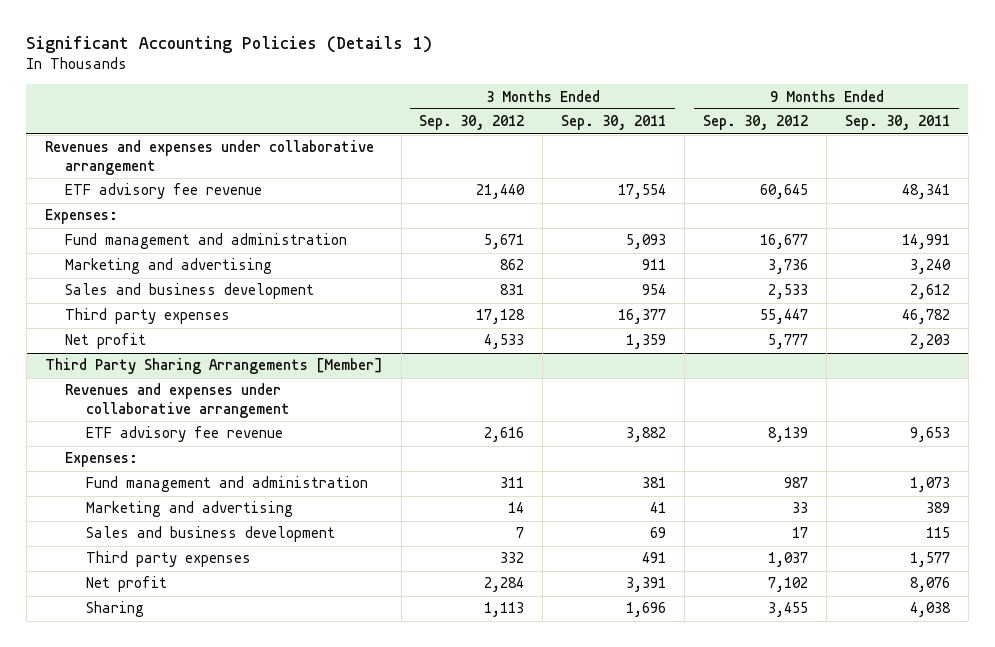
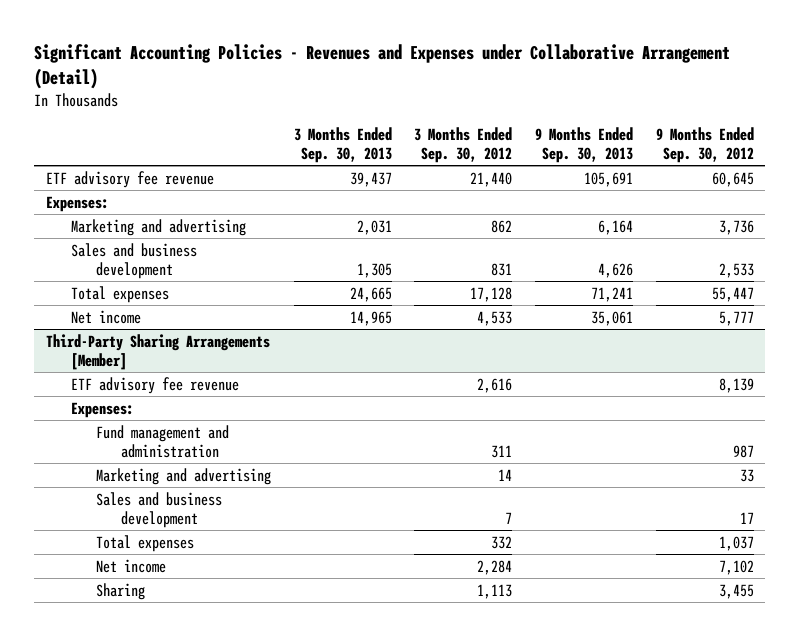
[26,36,433,54] Significant Accounting Policies (Details 1) -> [34,44,731,90] Significant Accounting Policies - Revenues and Expenses under Collaborative Arrangement (Detail)
[561,115,667,131] Sep. 30, 2011 -> none
[844,115,950,131] Sep. 30, 2011 -> none
none -> [293,126,392,164] 3 Months Ended Sep. 30, 2013
none -> [534,126,633,164] 9 Months Ended Sep. 30, 2013
[44,140,374,175] Revenues and expenses under collaborative arrangement -> none
[65,233,348,250] Fund management and administration -> none
[65,383,290,418] Revenues and expenses under collaborative arrangement -> none
[65,308,231,325] Third party expenses -> [70,285,169,303] Total expenses
[65,333,147,350] Net profit -> [70,309,141,324] Net income
[44,358,383,375] Third Party Sharing Arrangements [Member] -> [45,333,270,370] Third-Party Sharing Arrangements [Member]
[85,551,251,568] Third party expenses -> [95,534,194,552] Total expenses
[85,576,167,593] Net profit -> [95,558,166,573] Net income

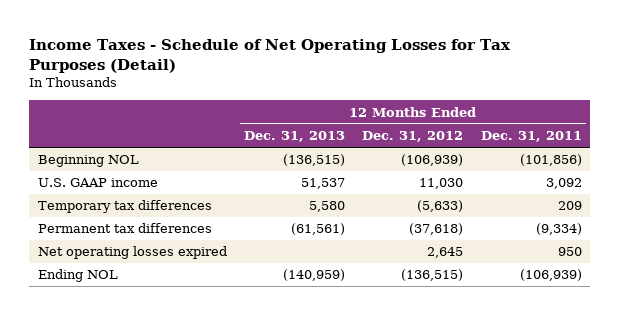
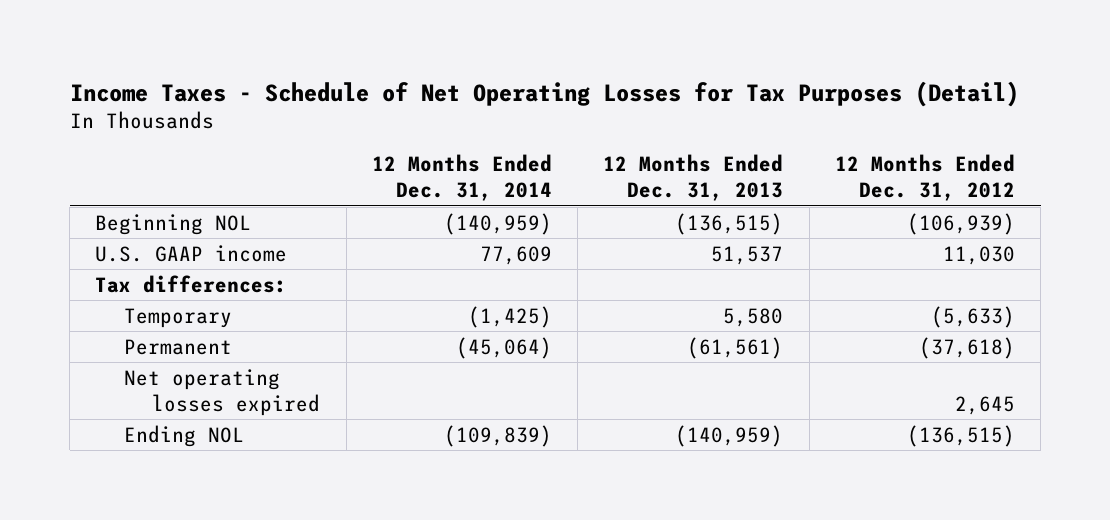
[480,131,582,143] Dec. 31, 2011 -> none
none -> [371,154,552,202] 12 Months Ended Dec. 31, 2014
none -> [95,274,288,293] Tax differences:
[37,200,212,214] Temporary tax differences -> [123,307,232,328] Temporary
[37,223,212,234] Permanent tax differences -> [123,338,232,355] Permanent

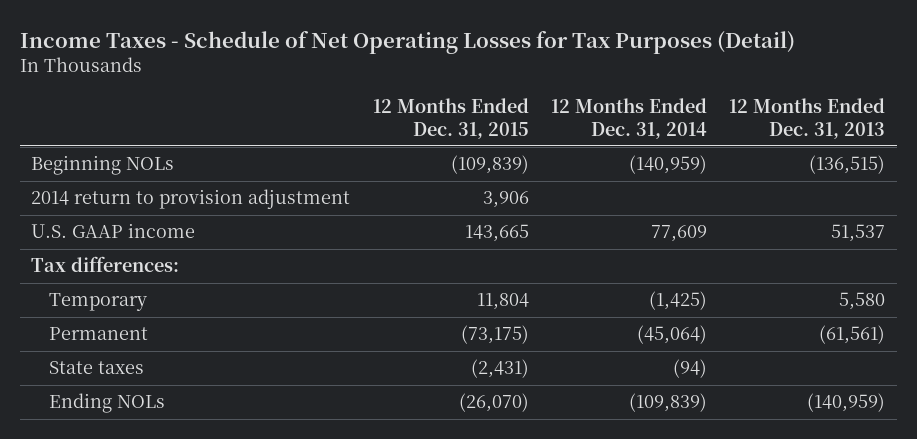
[834,154,1015,202] 12 Months Ended Dec. 31, 2012 -> none
none -> [372,97,529,139] 12 Months Ended Dec. 31, 2015
[95,213,252,235] Beginning NOL -> [31,155,175,176] Beginning NOLs
none -> [31,189,351,210] 2014 return to provision adjustment
[123,368,321,416] Net operating losses expired -> none
none -> [48,361,144,375] State taxes
[123,424,244,447] Ending NOL -> [48,393,165,414] Ending NOLs

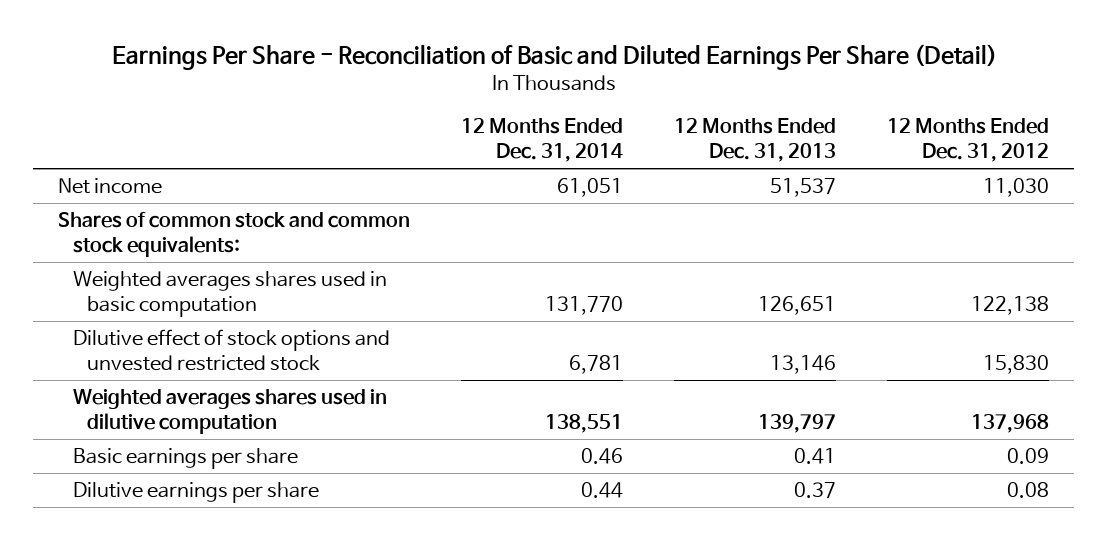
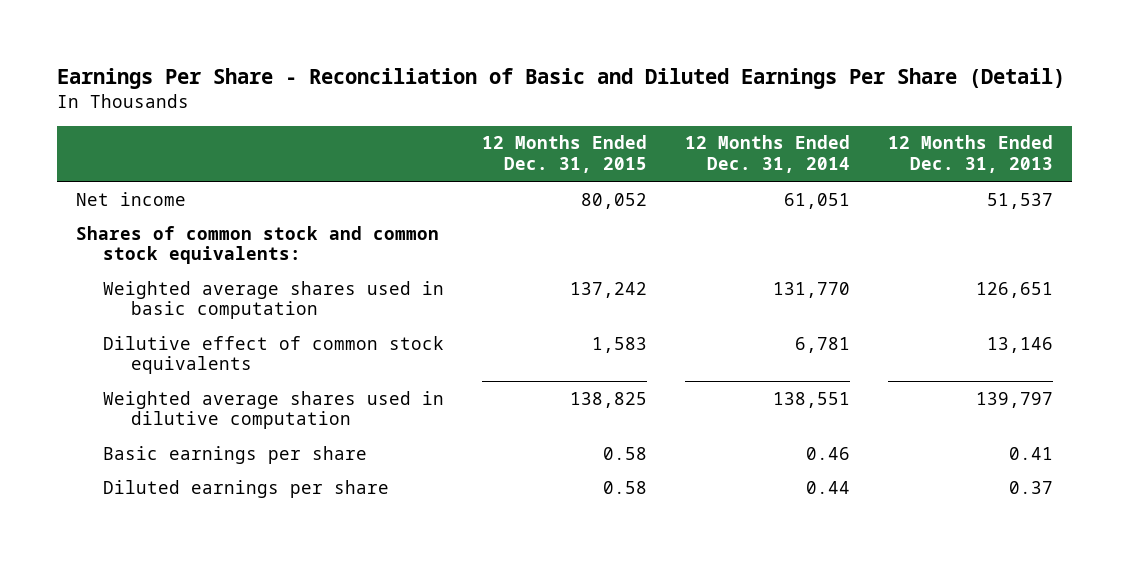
[886,118,1049,163] 12 Months Ended Dec. 31, 2012 -> none
none -> [482,135,648,174] 12 Months Ended Dec. 31, 2015
[72,271,387,318] Weighted averages shares used in basic computation -> [103,280,445,320] Weighted average shares used in basic computation
[72,329,390,372] Dilutive effect of stock options and unvested restricted stock -> [103,335,445,375] Dilutive effect of common stock equivalents
[72,389,387,435] Weighted averages shares used in dilutive computation -> [103,390,445,430] Weighted average shares used in dilutive computation
[72,482,319,504] Dilutive earnings per share -> [103,479,390,498] Diluted earnings per share

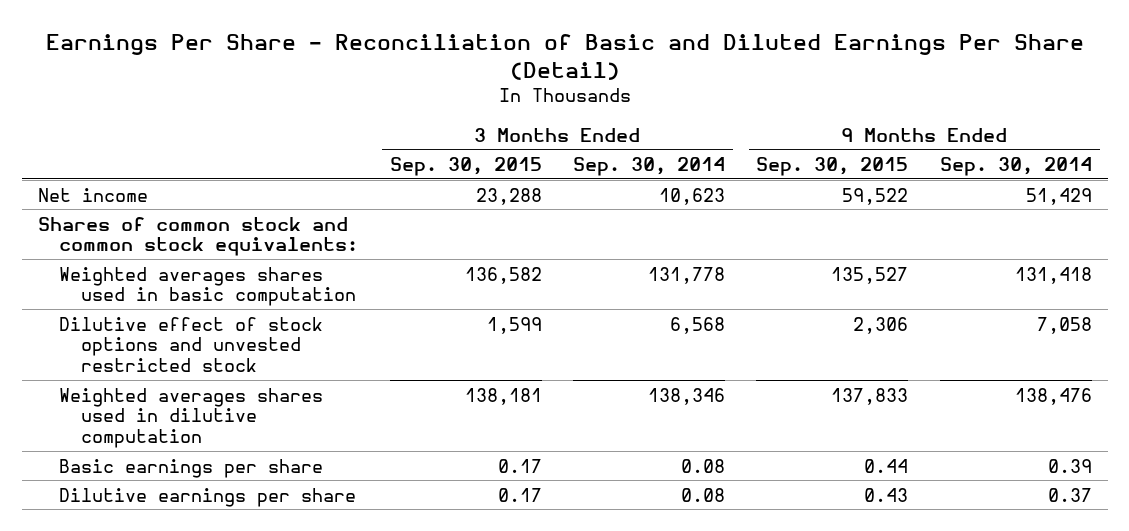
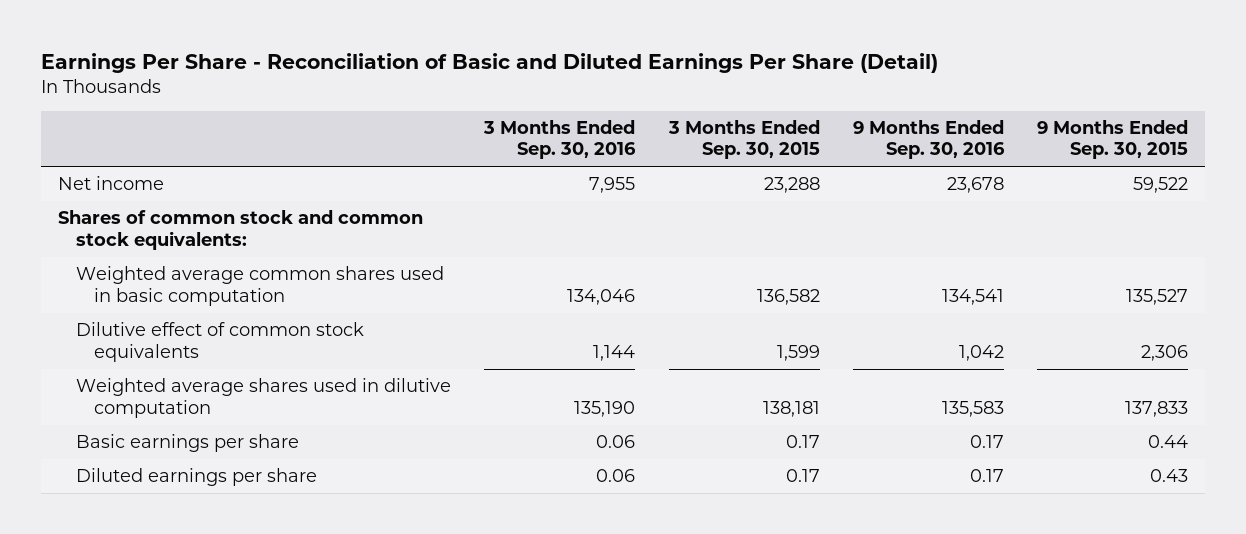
[572,156,725,176] Sep. 30, 2014 -> none
[939,156,1092,176] Sep. 30, 2014 -> none
none -> [483,120,637,160] 3 Months Ended Sep. 30, 2016
none -> [852,120,1005,160] 9 Months Ended Sep. 30, 2016
[59,266,356,307] Weighted averages shares used in basic computation -> [75,266,444,306] Weighted average common shares used in basic computation
[59,316,324,373] Dilutive effect of stock options and unvested restricted stock -> [75,322,364,362] Dilutive effect of common stock equivalents
[59,387,324,449] Weighted averages shares used in dilutive computation -> [75,378,451,418] Weighted average shares used in dilutive computation
[59,487,357,507] Dilutive earnings per share -> [75,468,317,487] Diluted earnings per share

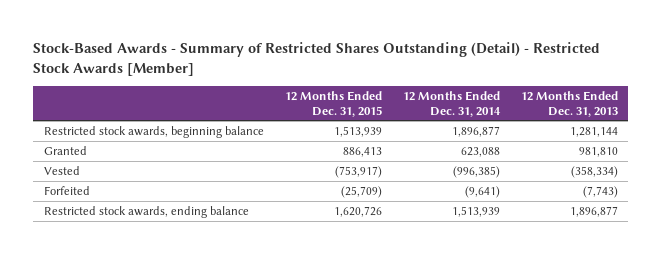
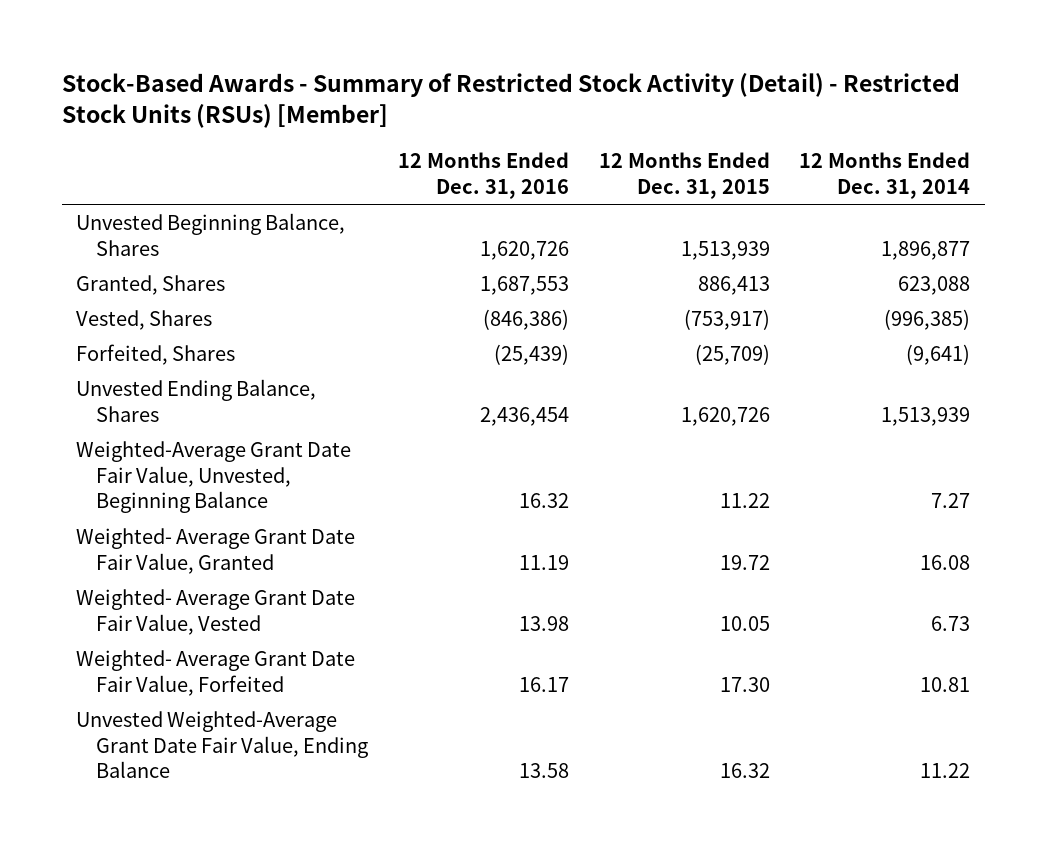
[33,42,601,76] Stock-Based Awards - Summary of Restricted Shares Outstanding (Detail) - Restricted Stock Awards [Member] -> [61,73,960,129] Stock-Based Awards - Summary of Restricted Stock Activity (Detail) - Restricted Stock Units (RSUs) [Member]
[520,90,618,117] 12 Months Ended Dec. 31, 2013 -> none
none -> [398,151,570,199] 12 Months Ended Dec. 31, 2016
[43,126,264,139] Restricted stock awards, beginning balance -> [76,212,346,256] Unvested Beginning Balance, Shares
[43,146,87,156] Granted -> [76,274,226,295] Granted, Shares
[43,166,80,176] Vested -> [76,309,213,330] Vested, Shares
[43,186,90,196] Forfeited -> [76,343,236,365] Forfeited, Shares
[43,206,249,219] Restricted stock awards, ending balance -> [76,378,317,422] Unvested Ending Balance, Shares
none -> [76,440,352,514] Weighted-Average Grant Date Fair Value, Unvested, Beginning Balance
none -> [76,527,356,574] Weighted- Average Grant Date Fair Value, Granted
none -> [76,588,356,635] Weighted- Average Grant Date Fair Value, Vested
none -> [76,649,356,696] Weighted- Average Grant Date Fair Value, Forfeited
none -> [76,710,369,779] Unvested Weighted-Average Grant Date Fair Value, Ending Balance

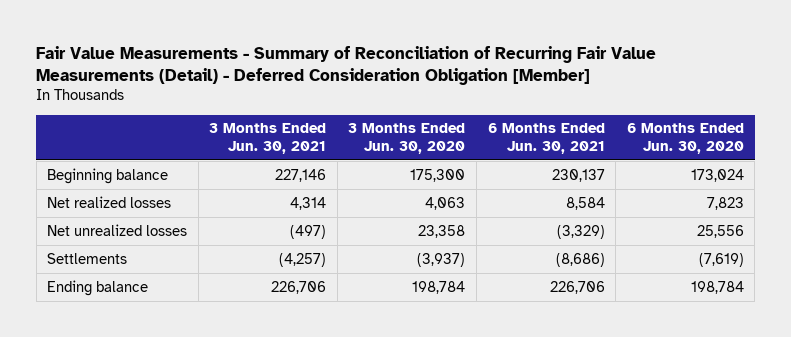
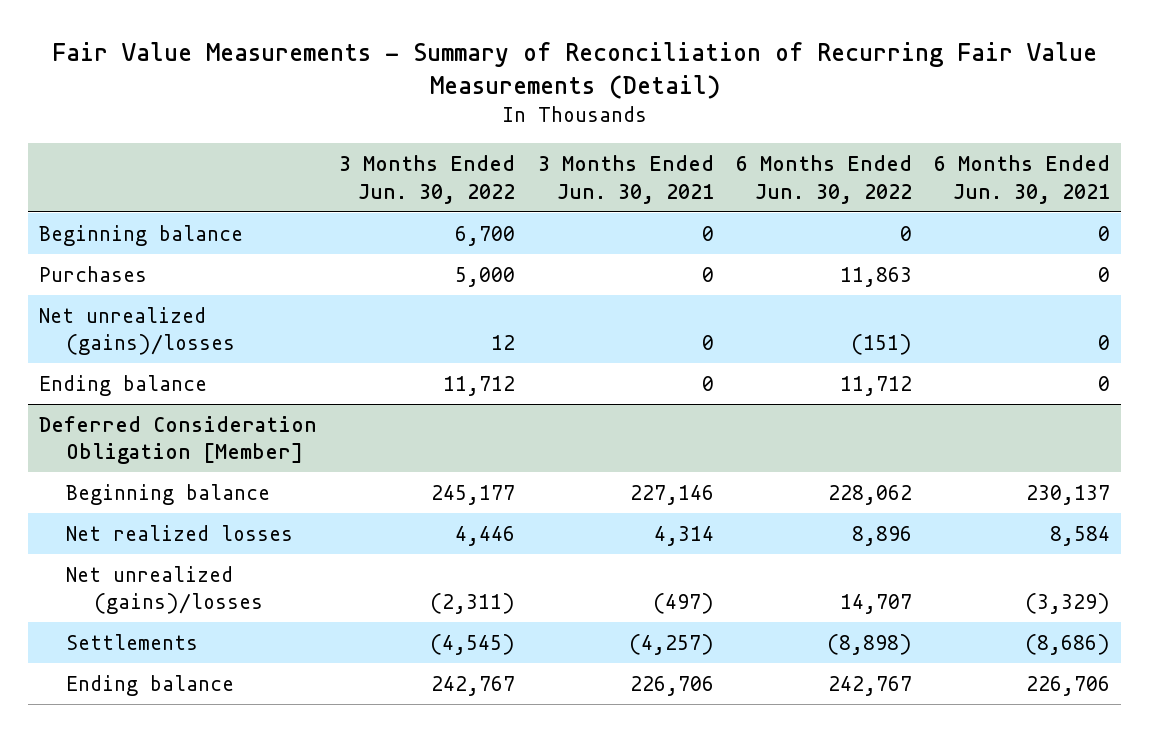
[36,45,657,85] Fair Value Measurements - Summary of Reconciliation of Recurring Fair Value Measurements (Detail) - Deferred Consideration Obligation [Member] -> [51,41,1097,99] Fair Value Measurements - Summary of Reconciliation of Recurring Fair Value Measurements (Detail)
[348,123,466,154] 3 Months Ended Jun. 30, 2020 -> none
[626,123,744,154] 6 Months Ended Jun. 30, 2020 -> none
none -> [339,155,516,204] 3 Months Ended Jun. 30, 2022
none -> [735,155,912,204] 6 Months Ended Jun. 30, 2022
none -> [38,224,243,246] Beginning balance
none -> [38,265,147,282] Purchases
none -> [38,306,236,356] Net unrealized (gains)/losses
none -> [38,374,207,396] Ending balance
none -> [38,415,317,465] Deferred Consideration Obligation [Member]
[47,223,188,236] Net unrealized losses -> [66,565,263,615] Net unrealized (gains)/losses

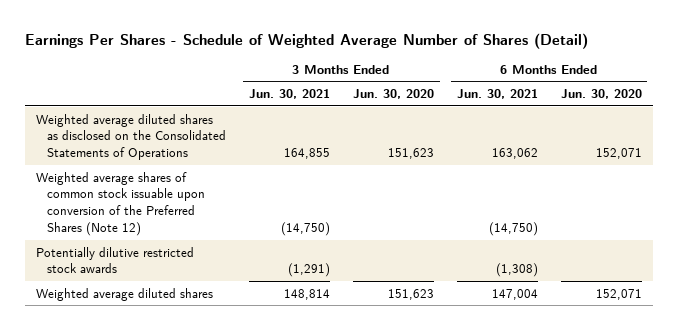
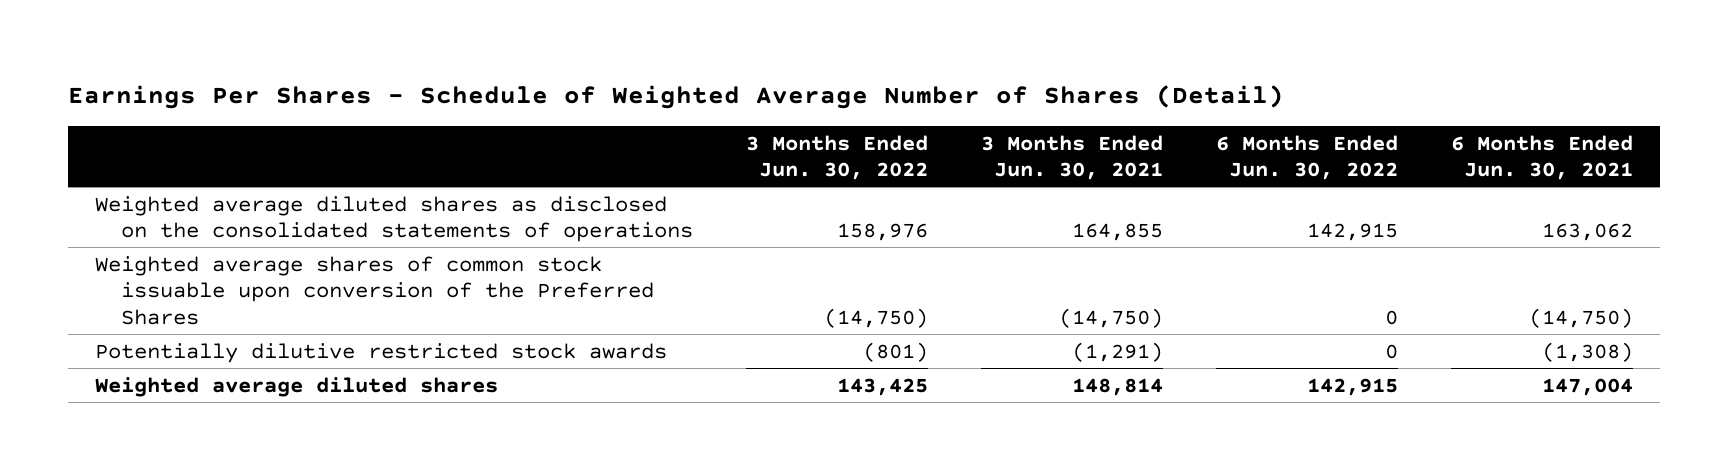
[352,89,434,100] Jun. 30, 2020 -> none
[560,89,642,100] Jun. 30, 2020 -> none
none -> [745,134,928,181] 3 Months Ended Jun. 30, 2022
none -> [1216,134,1399,181] 6 Months Ended Jun. 30, 2022
[36,113,227,161] Weighted average diluted shares as disclosed on the Consolidated Statements of Operations -> [94,195,693,243] Weighted average diluted shares as disclosed on the consolidated statements of operations
[36,171,206,237] Weighted average shares of common stock issuable upon conversion of the Preferred Shares (Note 12) -> [94,255,654,325] Weighted average shares of common stock issuable upon conversion of the Preferred Shares

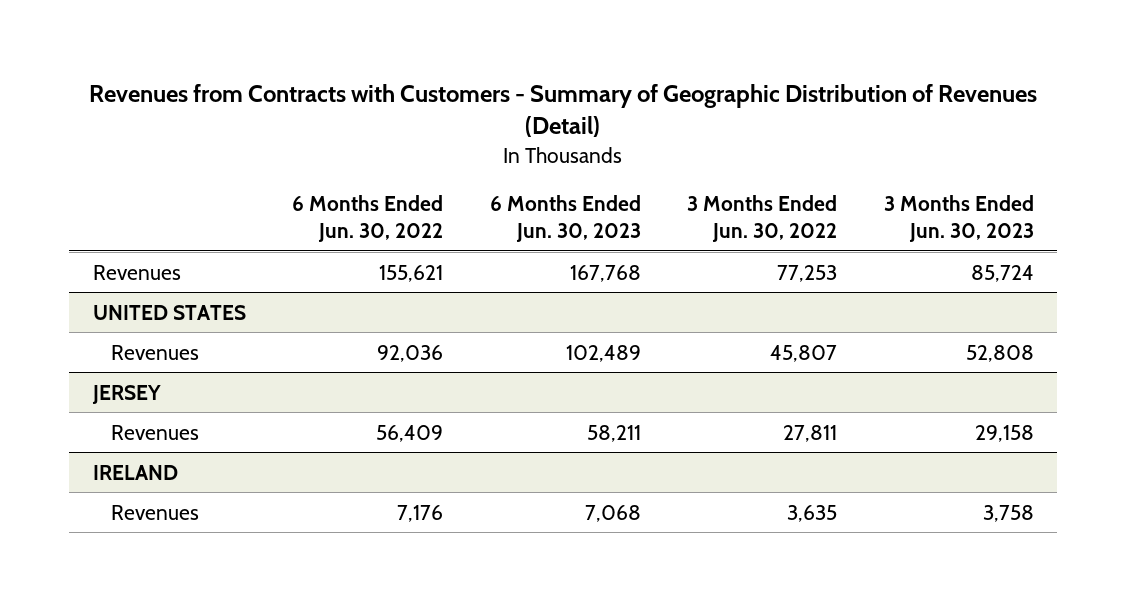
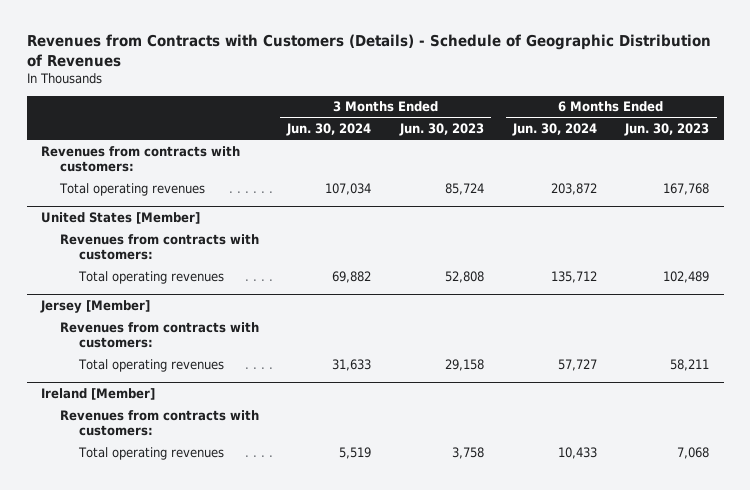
[89,83,1038,138] Revenues from Contracts with Customers - Summary of Geographic Distribution of Revenues (Detail) -> [26,34,711,67] Revenues from Contracts with Customers (Details) - Schedule of Geographic Distribution of Revenues
[292,195,444,242] 6 Months Ended Jun. 30, 2022 -> none
[687,195,838,242] 3 Months Ended Jun. 30, 2022 -> none
none -> [286,123,372,137] Jun. 30, 2024
none -> [511,123,597,137] Jun. 30, 2024
none -> [41,145,241,172] Revenues from contracts with customers:
[92,264,181,280] Revenues -> [58,182,205,196] Total operating revenues
[92,304,246,320] UNITED STATES -> [41,212,201,225] United States [Member]
none -> [59,233,259,260] Revenues from contracts with customers:
[110,344,199,360] Revenues -> [77,270,224,284] Total operating revenues
[91,384,161,404] JERSEY -> [40,300,151,314] Jersey [Member]
none -> [59,321,259,348] Revenues from contracts with customers:
[110,424,199,440] Revenues -> [77,358,224,372] Total operating revenues
[92,464,178,480] IRELAND -> [41,388,156,401] Ireland [Member]
none -> [59,409,259,436] Revenues from contracts with customers:
[110,504,199,520] Revenues -> [77,446,224,460] Total operating revenues

